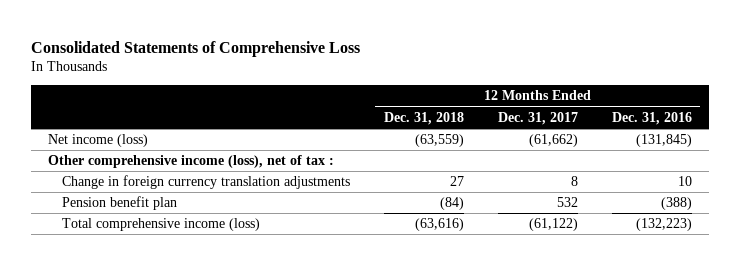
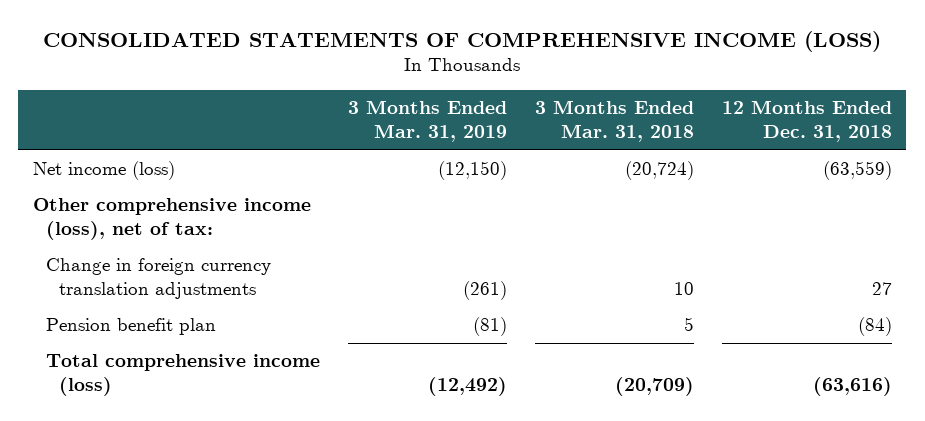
[31,40,361,57] Consolidated Statements of Comprehensive Loss -> [43,30,882,52] CONSOLIDATED STATEMENTS OF COMPREHENSIVE INCOME (LOSS)
[497,111,578,125] Dec. 31, 2017 -> none
[611,111,692,125] Dec. 31, 2016 -> none
none -> [347,100,507,142] 3 Months Ended Mar. 31, 2019
none -> [534,100,694,142] 3 Months Ended Mar. 31, 2018
[48,155,335,169] Other comprehensive income (loss), net of tax : -> [32,198,311,240] Other comprehensive income (loss), net of tax:

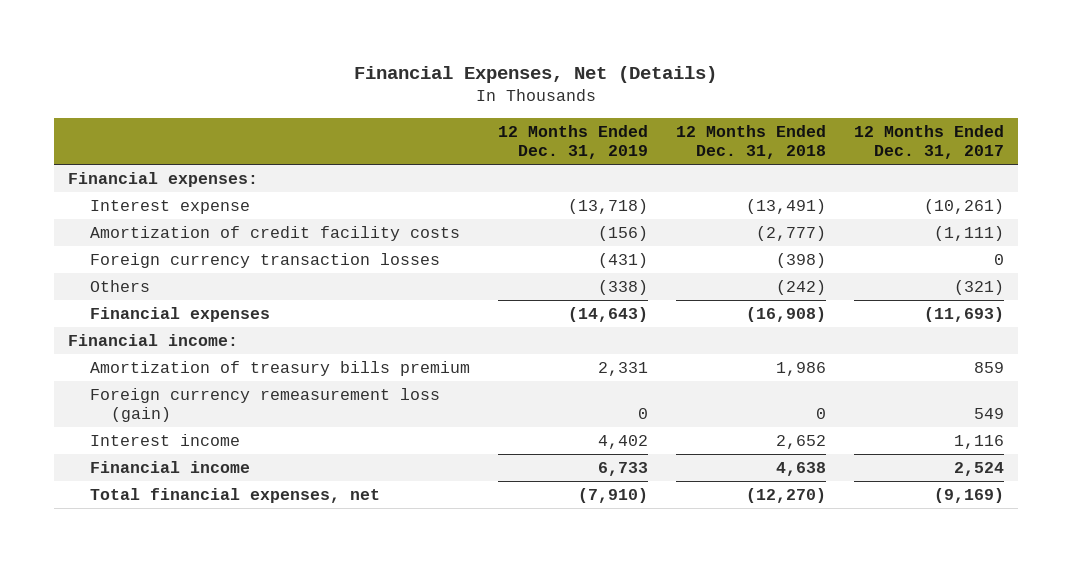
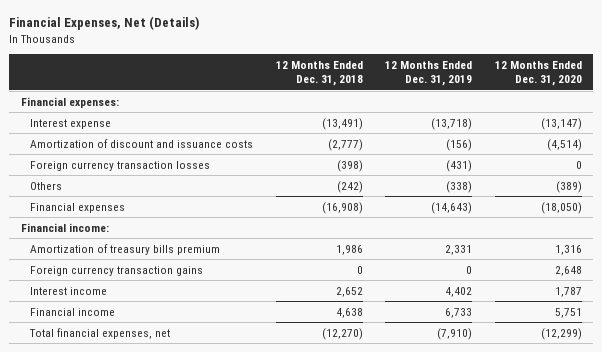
[854,124,1005,159] 12 Months Ended Dec. 31, 2017 -> none
none -> [494,60,582,87] 12 Months Ended Dec. 31, 2020
[89,225,460,241] Amortization of credit facility costs -> [30,138,254,148] Amortization of discount and issuance costs
[89,387,440,423] Foreign currency remeasurement loss (gain) -> [30,265,204,276] Foreign currency transaction gains

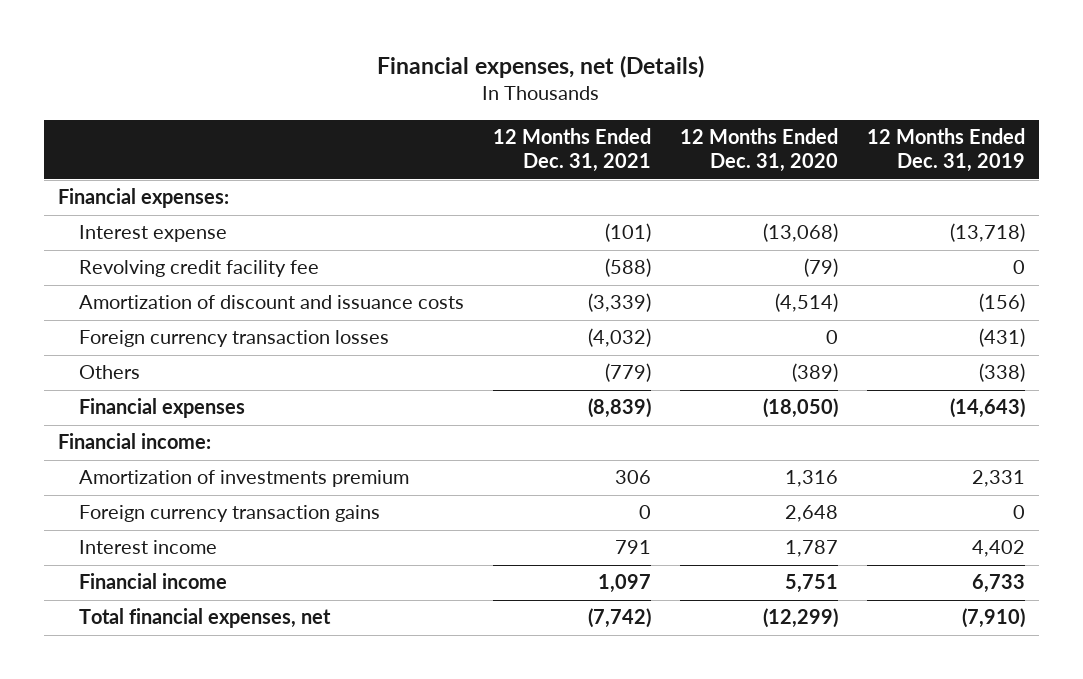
[9,16,200,31] Financial Expenses, Net (Details) -> [377,55,705,79] Financial expenses, net (Details)
[275,60,363,87] 12 Months Ended Dec. 31, 2018 -> none
none -> [492,128,651,173] 12 Months Ended Dec. 31, 2021
[540,117,582,130] (13,147) -> [762,223,838,243] (13,068)
none -> [78,260,319,278] Revolving credit facility fee
[30,243,221,255] Amortization of treasury bills premium -> [78,470,409,488] Amortization of investments premium

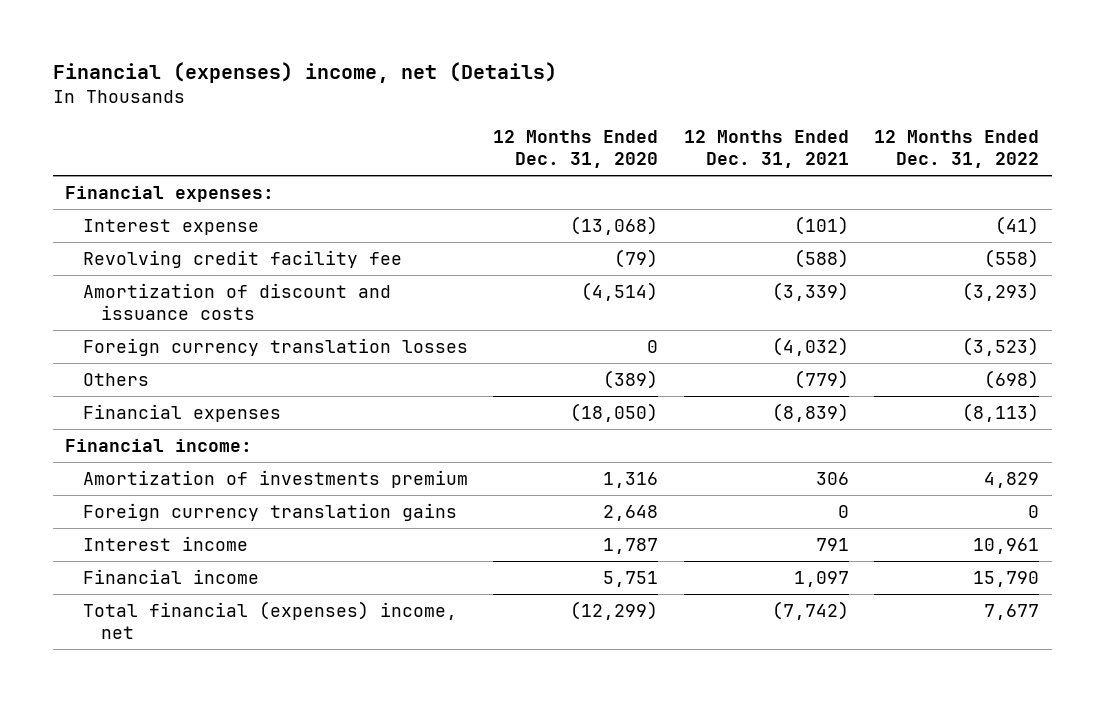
[377,55,705,79] Financial expenses, net (Details) -> [52,62,557,84] Financial (expenses) income, net (Details)
[866,128,1025,173] 12 Months Ended Dec. 31, 2019 -> none
none -> [874,130,1040,168] 12 Months Ended Dec. 31, 2022
[78,330,389,348] Foreign currency transaction losses -> [82,337,468,356] Foreign currency translation losses
[78,505,380,523] Foreign currency transaction gains -> [82,502,457,521] Foreign currency translation gains
[78,608,331,629] Total financial expenses, net -> [82,600,457,639] Total financial (expenses) income, net

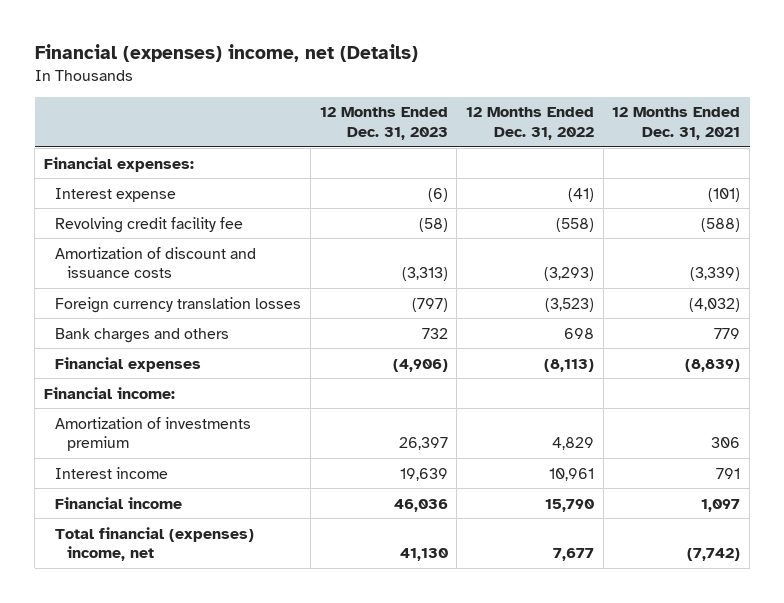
[493,130,659,168] 12 Months Ended Dec. 31, 2020 -> none
none -> [319,107,448,140] 12 Months Ended Dec. 31, 2023
[82,372,149,386] Others -> none
none -> [55,327,230,343] Bank charges and others
[82,502,457,521] Foreign currency translation gains -> none

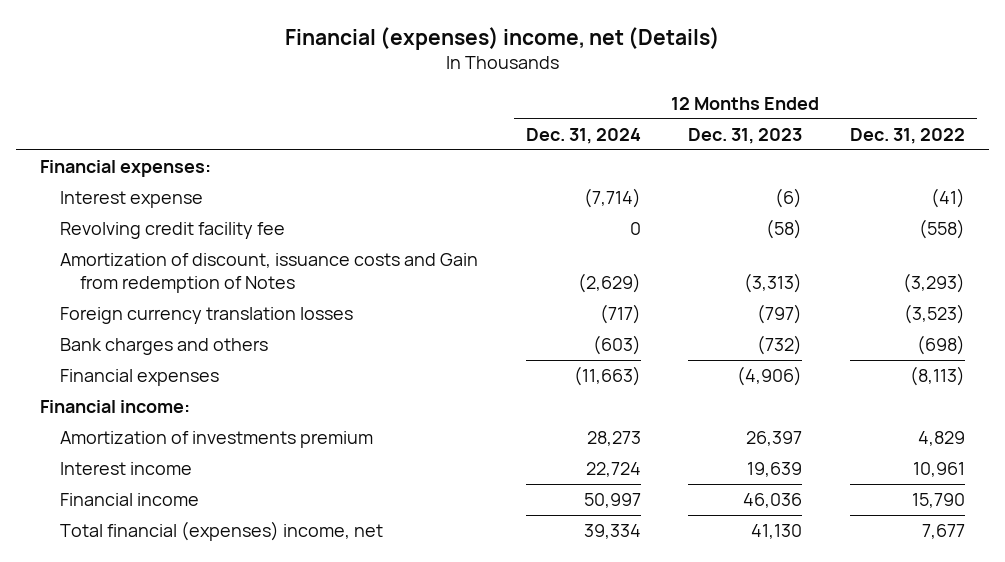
[612,107,741,140] 12 Months Ended Dec. 31, 2021 -> none
none -> [525,127,641,144] Dec. 31, 2024
[55,246,257,279] Amortization of discount and issuance costs -> [59,253,478,293] Amortization of discount, issuance costs and Gain from redemption of Notes
[421,327,448,339] 732 -> [757,335,803,356] (732)
[564,327,595,339] 698 -> [916,335,965,356] (698)

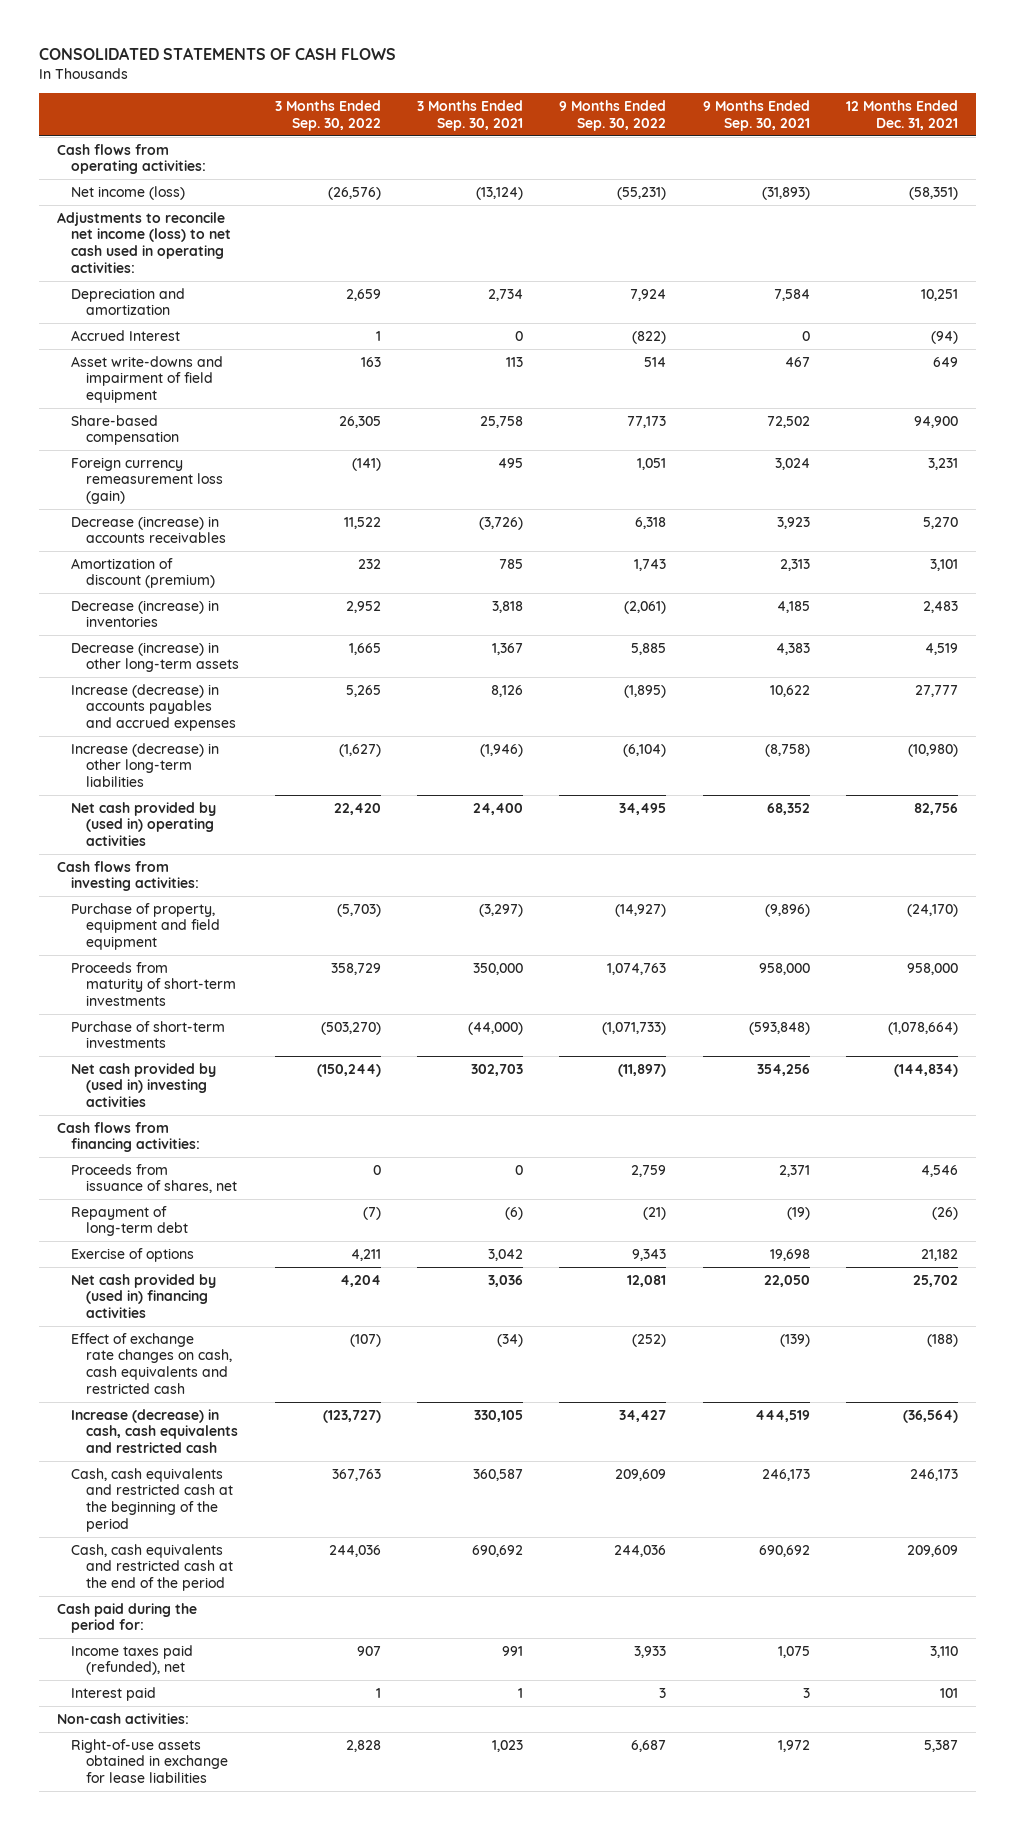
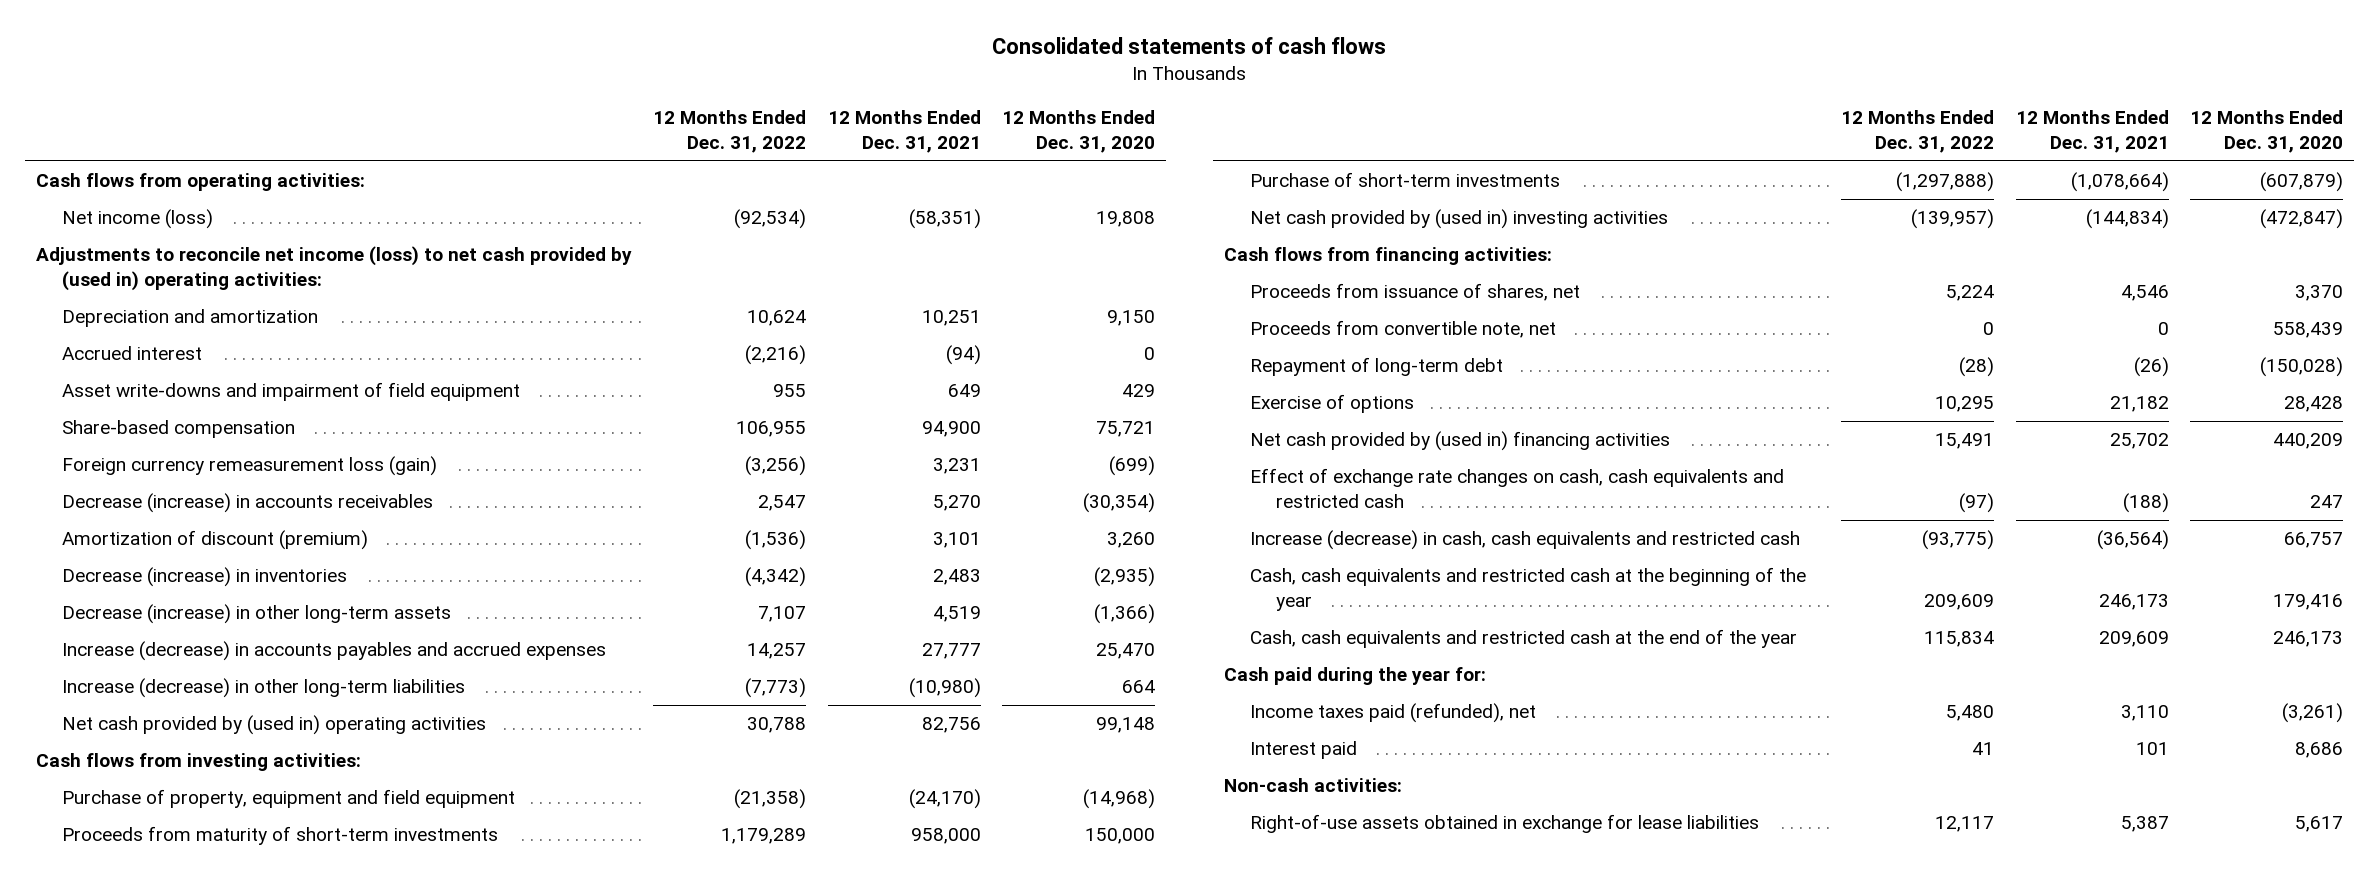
[38,47,396,61] CONSOLIDATED STATEMENTS OF CASH FLOWS -> [992,37,1387,55] Consolidated statements of cash flows
[274,100,381,131] 3 Months Ended Sep. 30, 2022 -> none
[417,100,524,131] 3 Months Ended Sep. 30, 2021 -> none
[559,100,667,131] 9 Months Ended Sep. 30, 2022 -> none
[702,100,810,131] 9 Months Ended Sep. 30, 2021 -> none
none -> [653,110,807,153] 12 Months Ended Dec. 31, 2022
none -> [1001,110,1155,153] 12 Months Ended Dec. 31, 2020
[56,211,232,273] Adjustments to reconcile net income (loss) to net cash used in operating activities: -> [35,246,632,291] Adjustments to reconcile net income (loss) to net cash provided by (used in) operating activities:
[71,329,181,341] Accrued Interest -> [61,346,202,361] Accrued interest
none -> [1249,320,1556,339] Proceeds from convertible note, net
[71,1467,233,1532] Cash, cash equivalents and restricted cash at the beginning of the period -> [1249,567,1806,611] Cash, cash equivalents and restricted cash at the beginning of the year
[71,1543,233,1592] Cash, cash equivalents and restricted cash at the end of the period -> [1249,629,1797,649] Cash, cash equivalents and restricted cash at the end of the year
[56,1602,197,1634] Cash paid during the period for: -> [1223,667,1486,686] Cash paid during the year for:

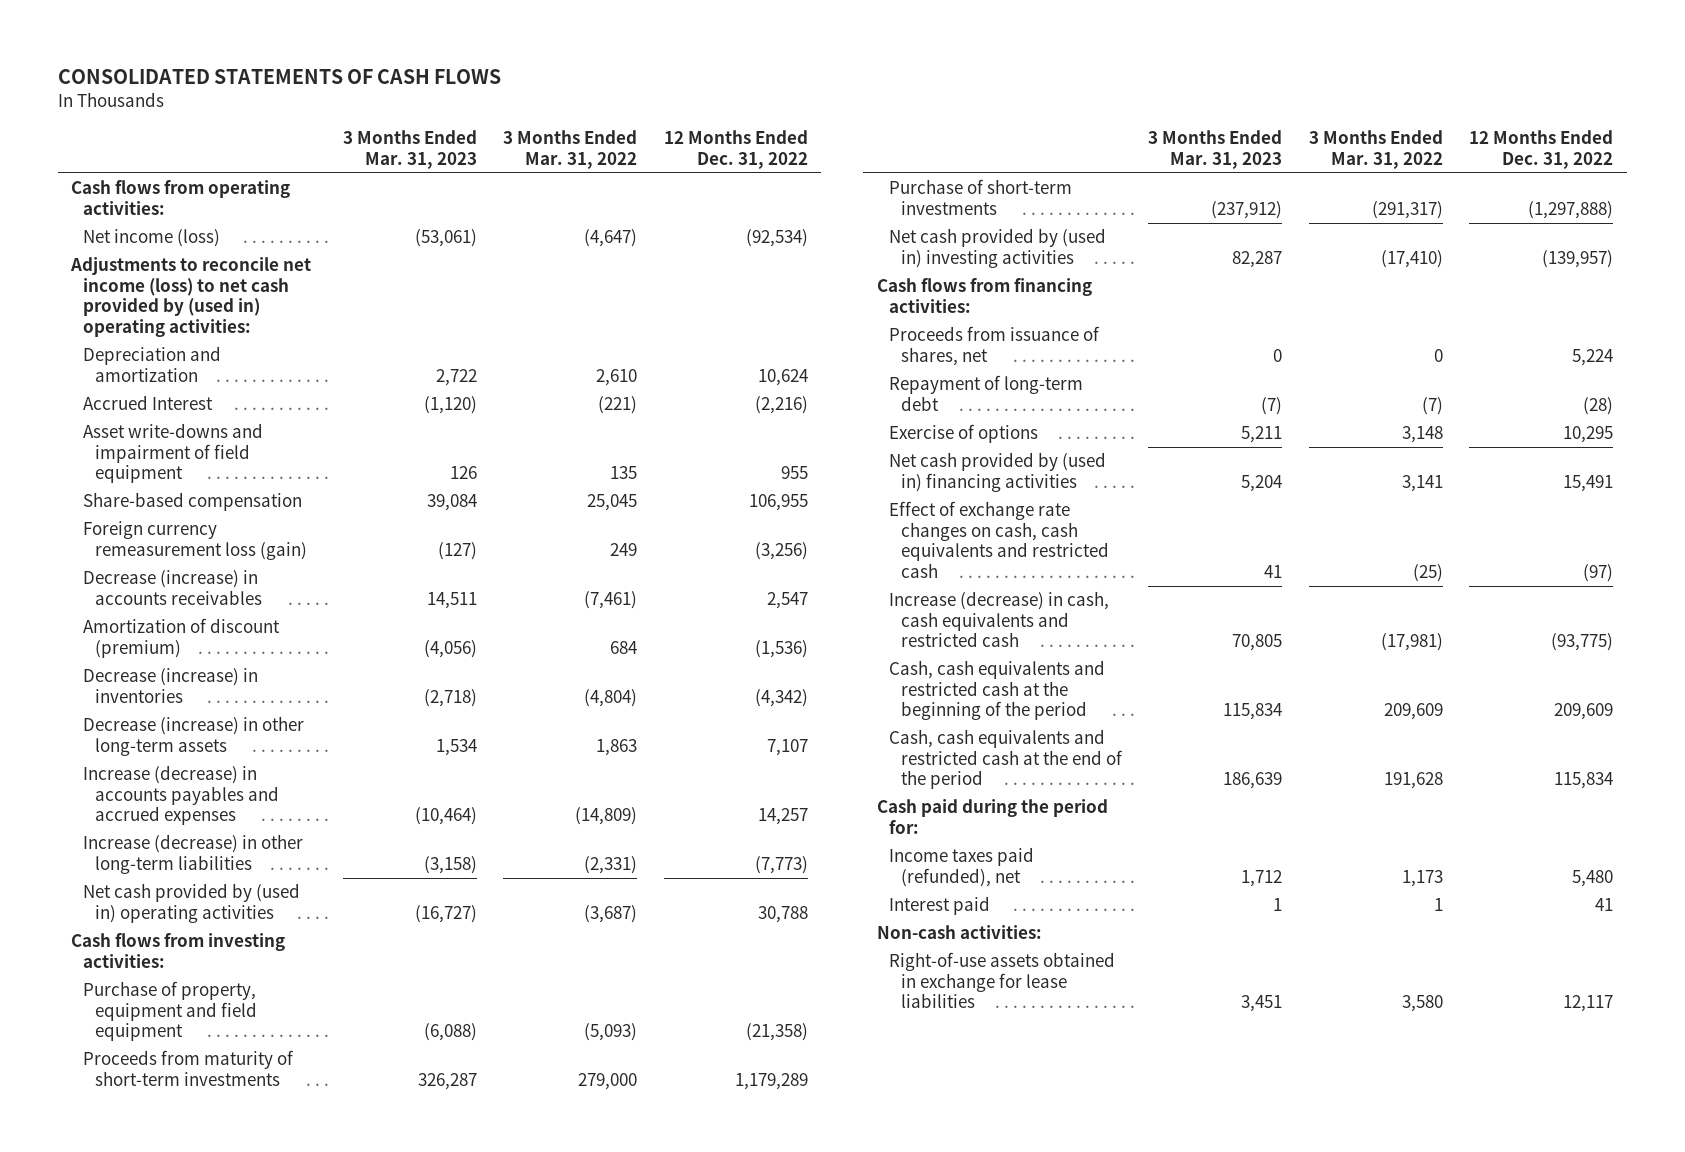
[992,37,1387,55] Consolidated statements of cash flows -> [57,69,501,85] CONSOLIDATED STATEMENTS OF CASH FLOWS
[827,110,981,153] 12 Months Ended Dec. 31, 2021 -> none
[1001,110,1155,153] 12 Months Ended Dec. 31, 2020 -> none
none -> [342,130,477,169] 3 Months Ended Mar. 31, 2023
none -> [503,130,638,169] 3 Months Ended Mar. 31, 2022
[61,346,202,361] Accrued interest -> [83,395,214,411] Accrued Interest
[1249,320,1556,339] Proceeds from convertible note, net -> none
[1249,567,1806,611] Cash, cash equivalents and restricted cash at the beginning of the year -> [888,660,1105,721] Cash, cash equivalents and restricted cash at the beginning of the period
[1249,629,1797,649] Cash, cash equivalents and restricted cash at the end of the year -> [888,729,1123,790] Cash, cash equivalents and restricted cash at the end of the period
[1223,667,1486,686] Cash paid during the year for: -> [876,799,1108,834] Cash paid during the period for:

